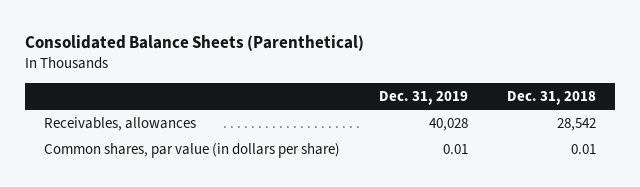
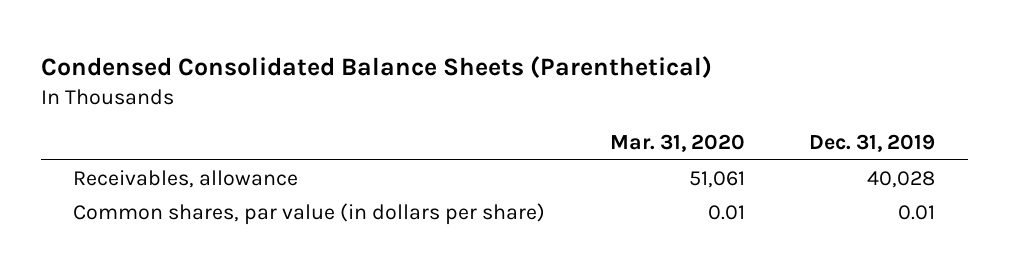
[24,34,364,51] Consolidated Balance Sheets (Parenthetical) -> [41,55,713,78] Condensed Consolidated Balance Sheets (Parenthetical)
[506,90,596,105] Dec. 31, 2018 -> none
none -> [609,134,745,153] Mar. 31, 2020
[44,116,197,131] Receivables, allowances -> [73,169,299,188] Receivables, allowance

